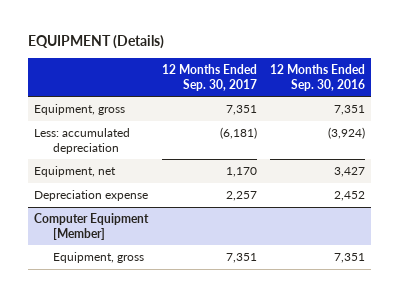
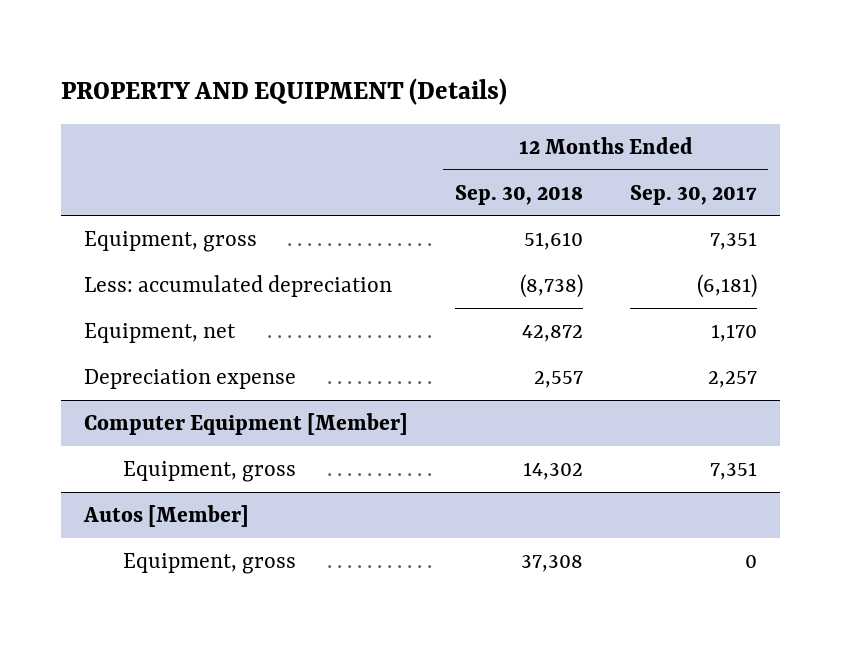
[27,35,164,50] EQUIPMENT (Details) -> [60,78,507,106] PROPERTY AND EQUIPMENT (Details)
[269,63,365,91] 12 Months Ended Sep. 30, 2016 -> none
none -> [454,184,583,205] Sep. 30, 2018
none -> [83,504,250,527] Autos [Member]
none -> [122,552,296,574] Equipment, gross

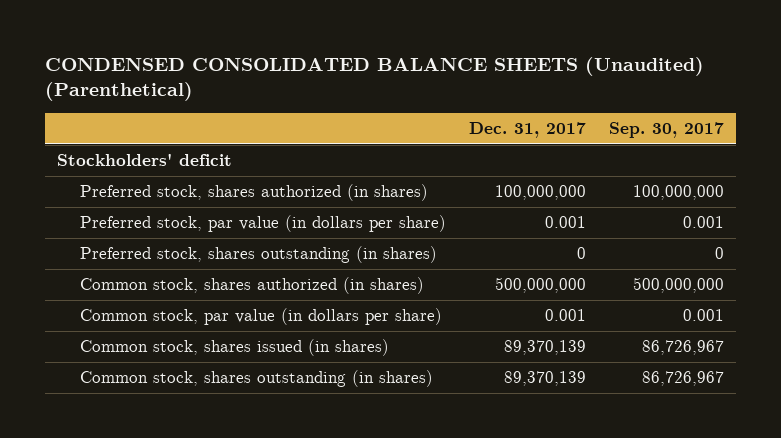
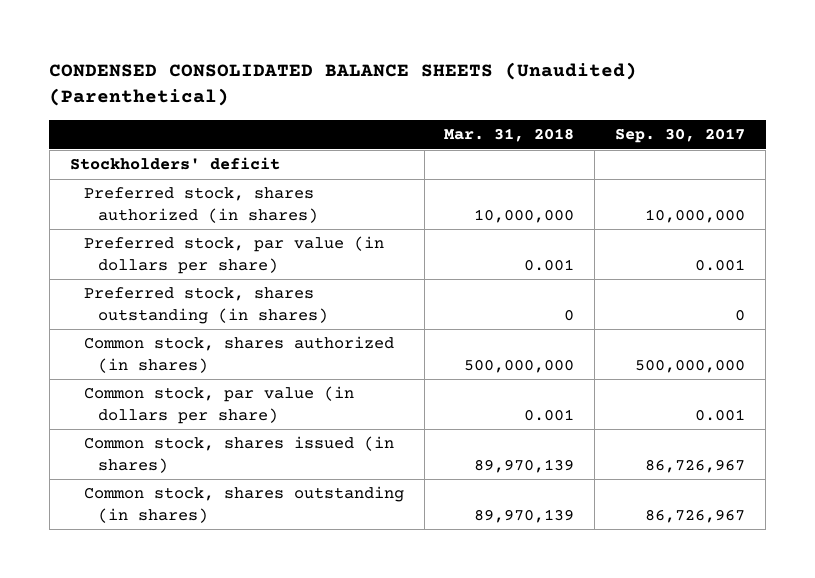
[469,121,587,138] Dec. 31, 2017 -> none
none -> [444,128,575,143] Mar. 31, 2018
[633,185,725,201] 100,000,000 -> [645,208,746,223] 10,000,000

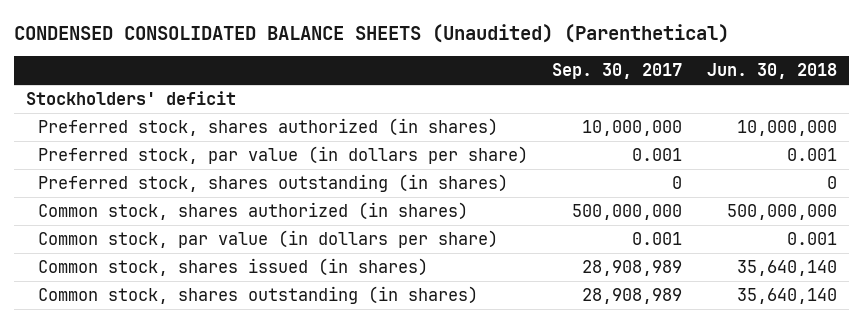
[444,128,575,143] Mar. 31, 2018 -> none
none -> [706,63,837,80] Jun. 30, 2018
[645,458,746,473] 86,726,967 -> [582,260,683,277] 28,908,989
[645,508,746,523] 86,726,967 -> [582,288,683,305] 28,908,989

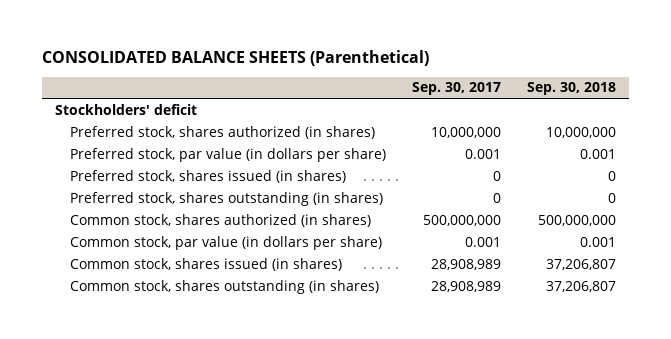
[13,23,729,43] CONDENSED CONSOLIDATED BALANCE SHEETS (Unaudited) (Parenthetical) -> [41,49,429,66] CONSOLIDATED BALANCE SHEETS (Parenthetical)
[706,63,837,80] Jun. 30, 2018 -> none
none -> [526,82,616,96] Sep. 30, 2018
none -> [69,169,346,183] Preferred stock, shares issued (in shares)

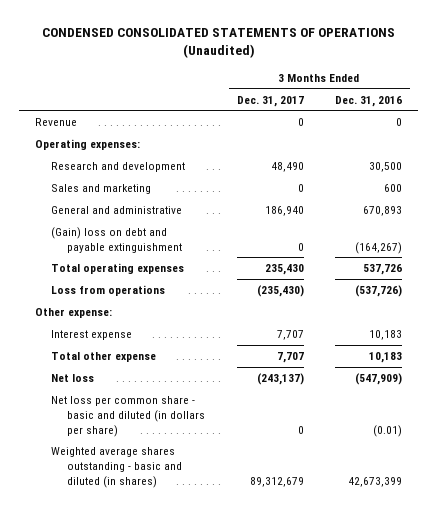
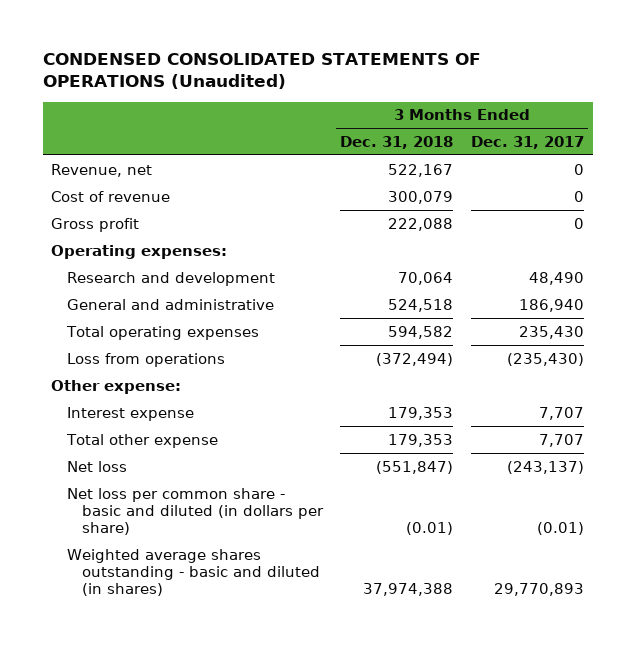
[335,95,403,107] Dec. 31, 2016 -> none
none -> [340,135,454,149] Dec. 31, 2018
[34,117,77,126] Revenue -> [51,163,153,177] Revenue, net
none -> [51,190,171,202] Cost of revenue
none -> [51,217,140,232] Gross profit
[50,183,151,194] Sales and marketing -> none
[50,226,182,253] (Gain) loss on debt and payable extinguishment -> none
[297,425,304,434] 0 -> [536,521,584,535] (0.01)
[249,476,304,487] 89,312,679 -> [493,582,584,596] 29,770,893

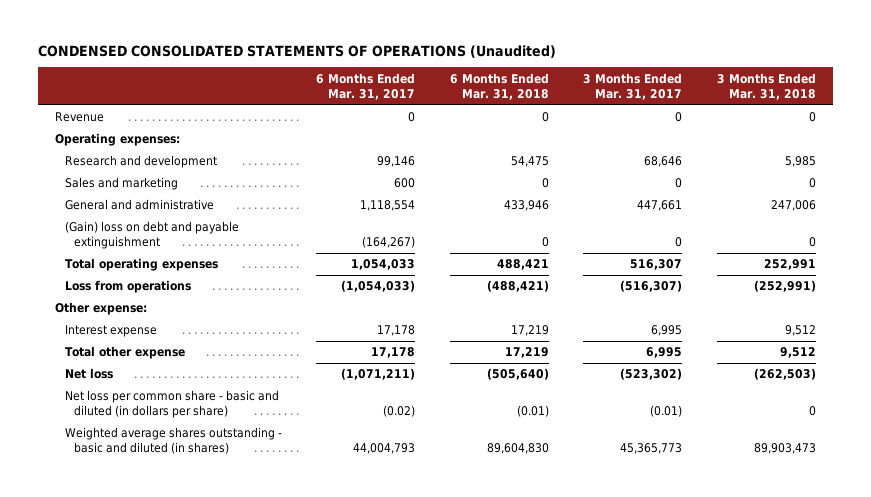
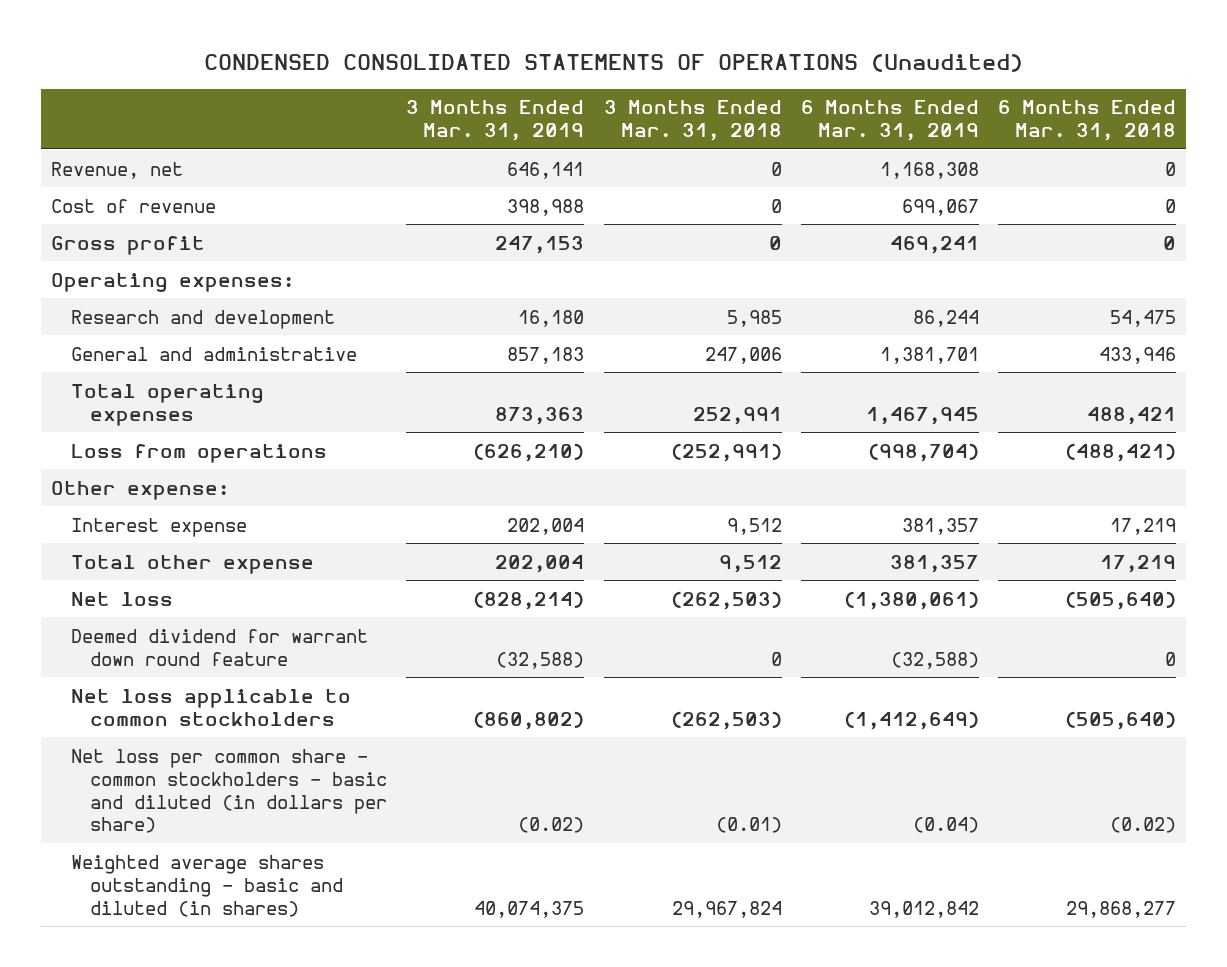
[316,72,416,100] 6 Months Ended Mar. 31, 2017 -> none
[583,72,683,100] 3 Months Ended Mar. 31, 2017 -> none
none -> [406,100,585,142] 3 Months Ended Mar. 31, 2019
none -> [801,100,980,142] 6 Months Ended Mar. 31, 2019
[55,112,105,123] Revenue -> [51,161,184,179] Revenue, net
none -> [51,198,217,213] Cost of revenue
none -> [51,235,206,255] Gross profit
[64,177,178,191] Sales and marketing -> none
[64,221,239,250] (Gain) loss on debt and payable extinguishment -> none
none -> [70,628,368,666] Deemed dividend for warrant down round feature
none -> [70,688,351,726] Net loss applicable to common stockholders
[64,390,279,419] Net loss per common share - basic and diluted (in dollars per share) -> [70,748,388,834] Net loss per common share - common stockholders - basic and diluted (in dollars per share)
[516,405,549,418] (0.01) -> [1110,817,1177,834] (0.02)
[808,406,816,417] 0 -> [715,817,782,834] (0.01)
[486,443,549,455] 89,604,830 -> [1066,900,1177,918] 29,868,277
[753,443,816,455] 89,903,473 -> [671,900,782,918] 29,967,824

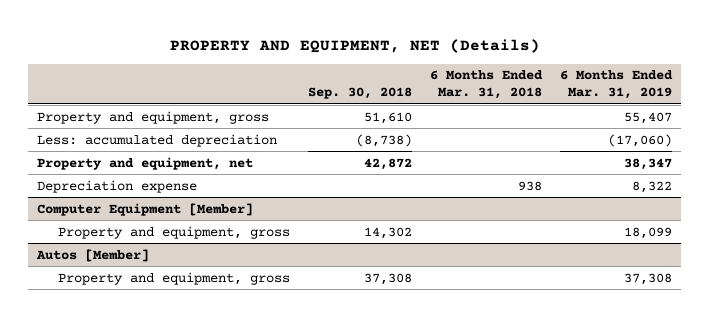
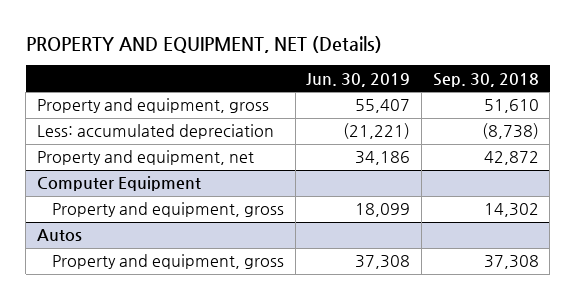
[430,70,544,100] 6 Months Ended Mar. 31, 2018 -> none
[560,70,674,100] 6 Months Ended Mar. 31, 2019 -> none
none -> [306,72,411,87] Jun. 30, 2019
[37,179,198,193] Depreciation expense -> none
[37,202,254,216] Computer Equipment [Member] -> [36,176,201,192] Computer Equipment
[36,248,150,262] Autos [Member] -> [36,229,82,242] Autos

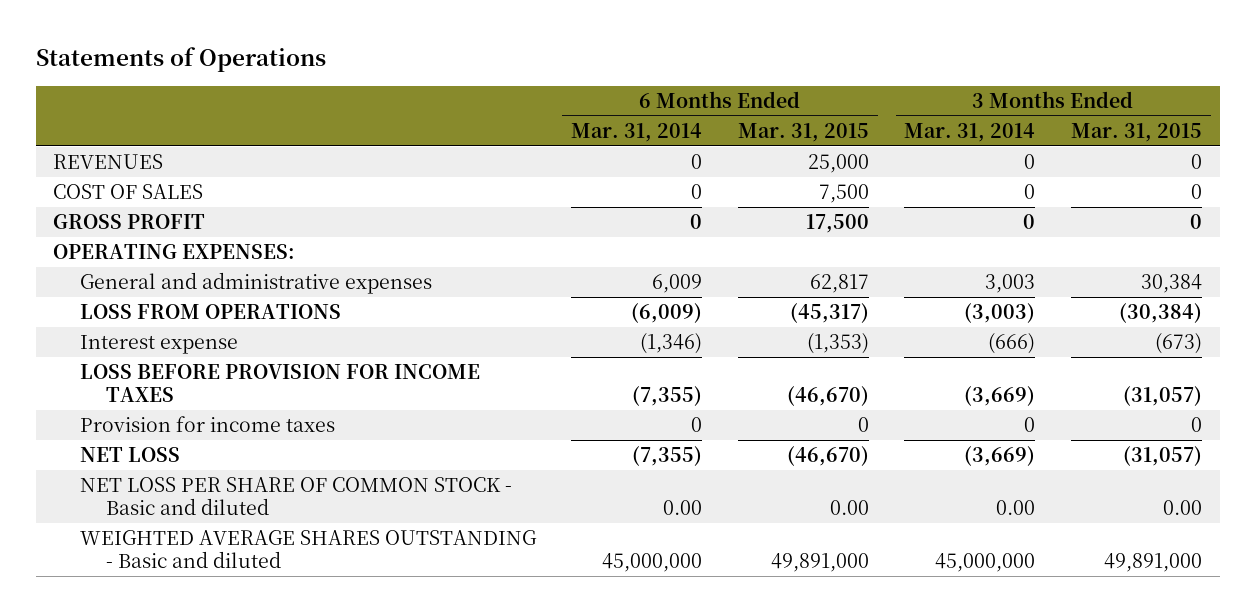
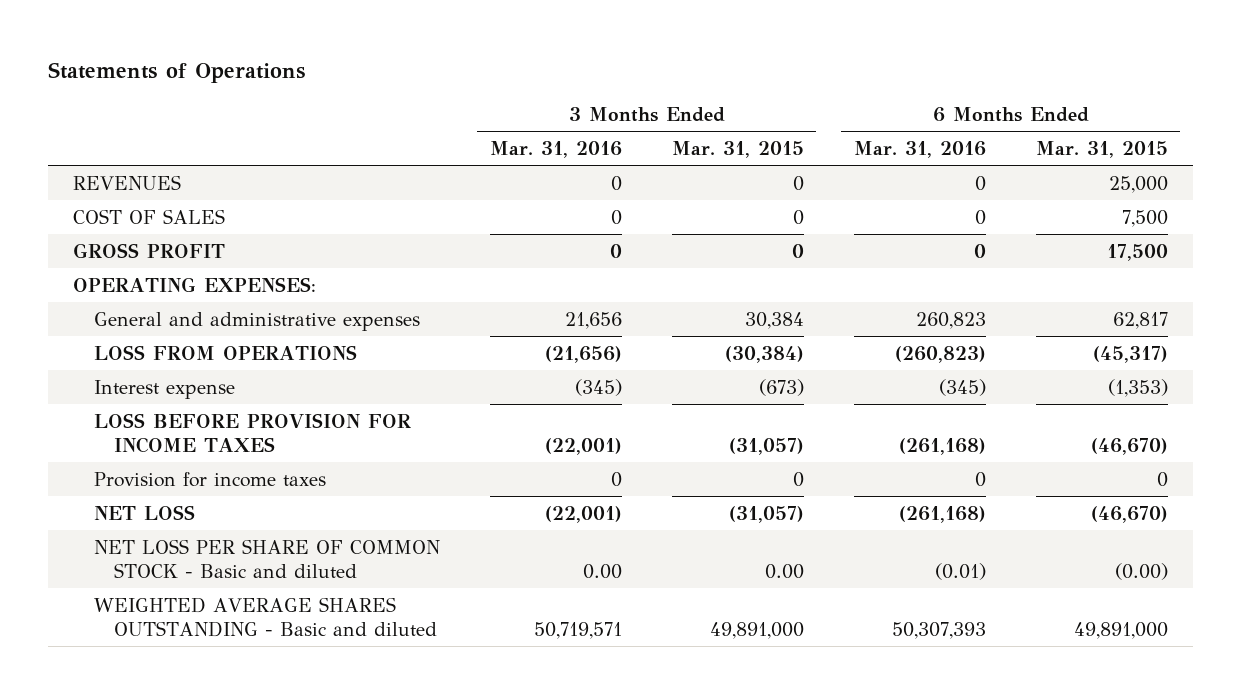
[571,122,703,142] Mar. 31, 2014 -> none
[904,122,1036,142] Mar. 31, 2014 -> none
none -> [489,141,622,159] Mar. 31, 2016
none -> [853,141,986,159] Mar. 31, 2016
[829,499,869,515] 0.00 -> [1114,562,1168,580] (0.00)

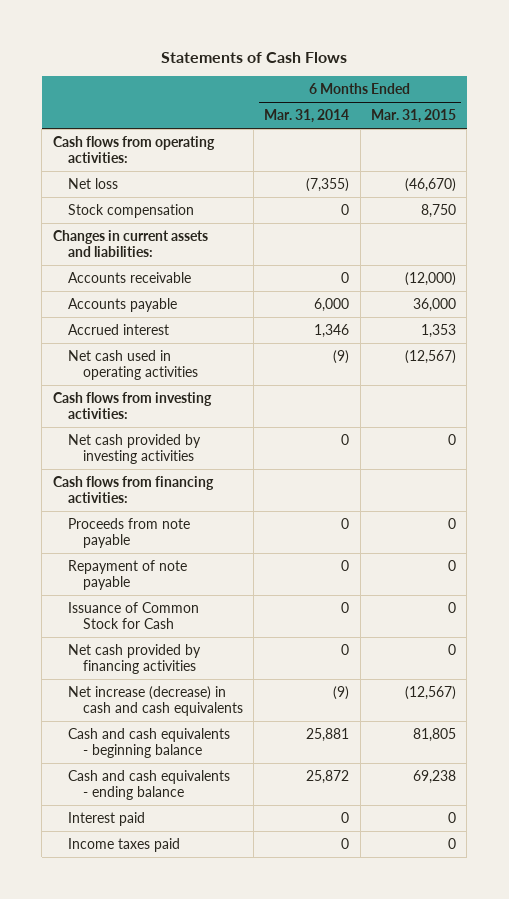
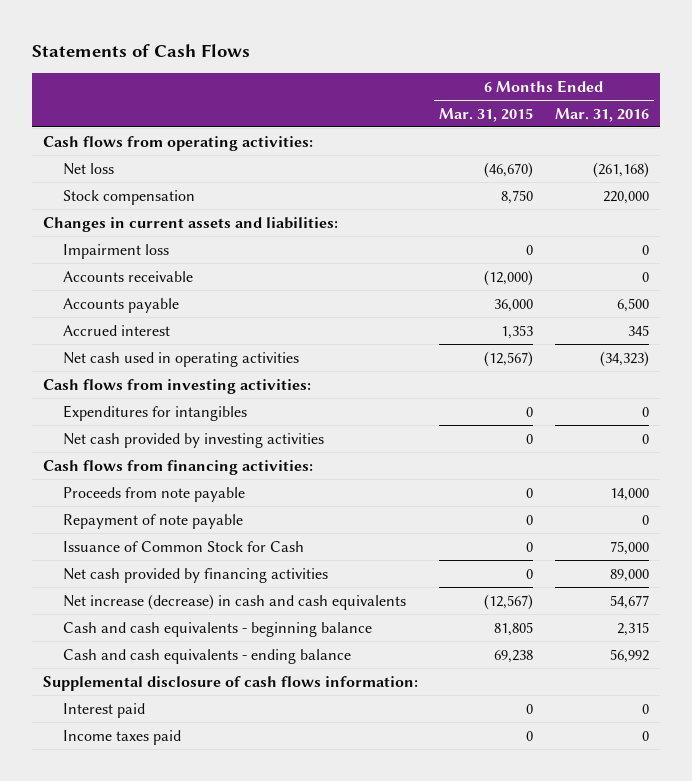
[264,109,350,124] Mar. 31, 2014 -> none
none -> [554,107,649,122] Mar. 31, 2016
none -> [63,243,170,259] Impairment loss
none -> [63,404,248,421] Expenditures for intangibles
none -> [42,675,418,691] Supplemental disclosure of cash flows information:

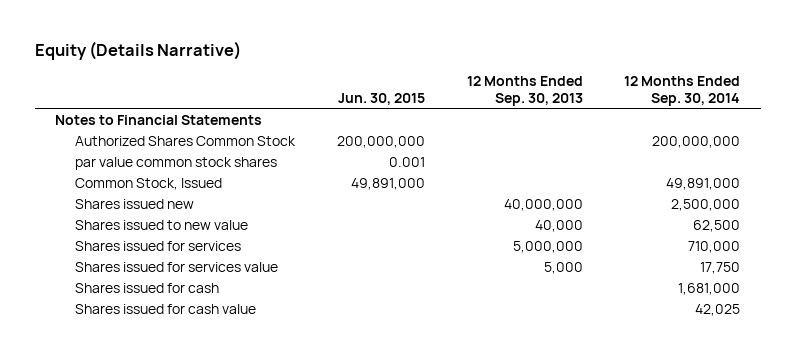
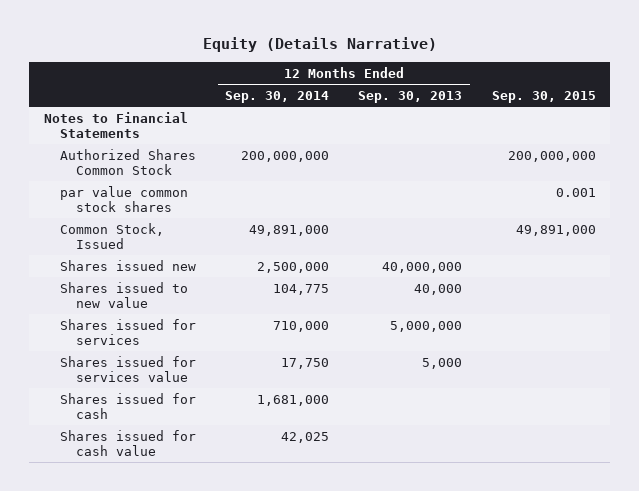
[337,92,425,105] Jun. 30, 2015 -> none
none -> [491,90,596,103] Sep. 30, 2015
[693,219,741,232] 62,500 -> [273,283,330,295] 104,775

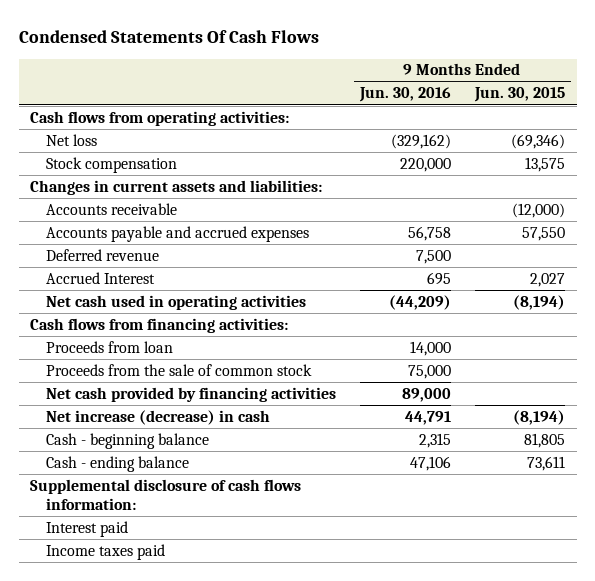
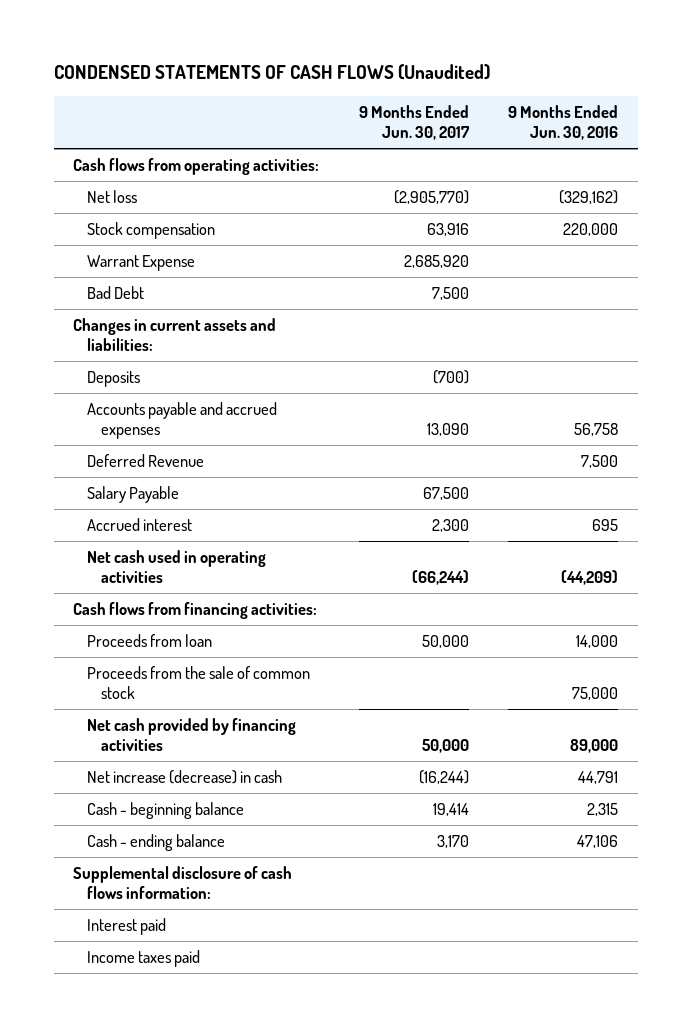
[18,29,319,43] Condensed Statements Of Cash Flows -> [53,64,490,81] CONDENSED STATEMENTS OF CASH FLOWS (Unaudited)
[473,87,565,103] Jun. 30, 2015 -> none
none -> [358,105,470,140] 9 Months Ended Jun. 30, 2017
none -> [87,255,196,272] Warrant Expense
none -> [87,286,145,300] Bad Debt
[46,202,178,215] Accounts receivable -> none
none -> [87,371,141,388] Deposits
[46,248,160,261] Deferred revenue -> [87,454,205,468] Deferred Revenue
none -> [87,486,180,504] Salary Payable
[46,271,156,284] Accrued Interest -> [87,518,193,532] Accrued interest

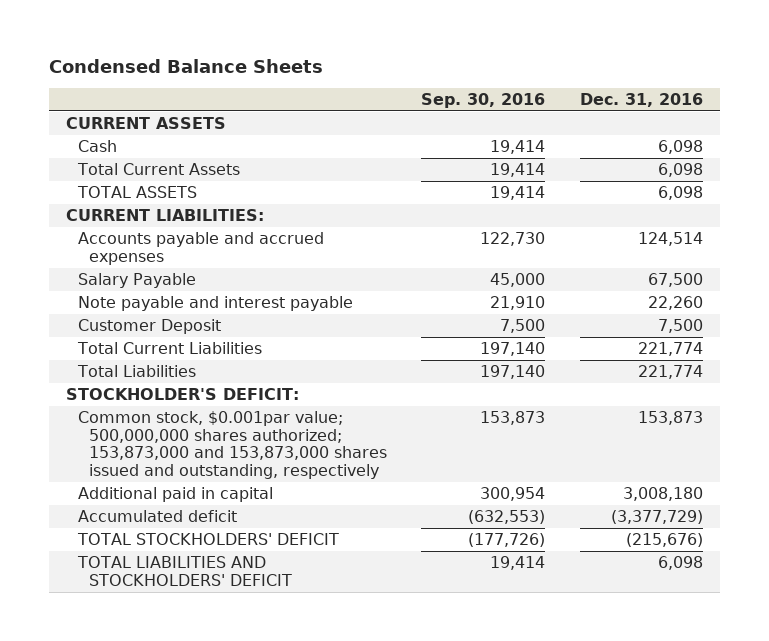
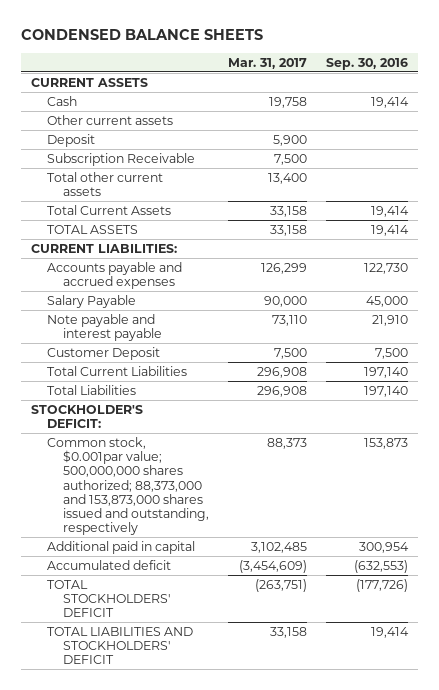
[48,58,323,73] Condensed Balance Sheets -> [21,29,264,41] CONDENSED BALANCE SHEETS
[579,93,703,108] Dec. 31, 2016 -> none
none -> [228,57,308,69] Mar. 31, 2017
none -> [46,114,173,125] Other current assets
none -> [46,133,95,147] Deposit
none -> [46,152,195,166] Subscription Receivable
none -> [46,171,163,197] Total other current assets
[77,411,387,480] Common stock, $0.001par value; 500,000,000 shares authorized; 153,873,000 and 153,873,000 shares issued and outstanding, respectively -> [46,436,210,536] Common stock, $0.001par value; 500,000,000 shares authorized; 88,373,000 and 153,873,000 shares issued and outstanding, respectively

